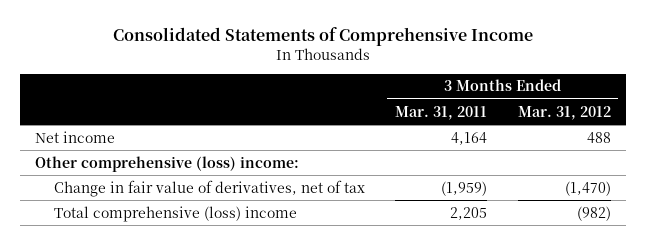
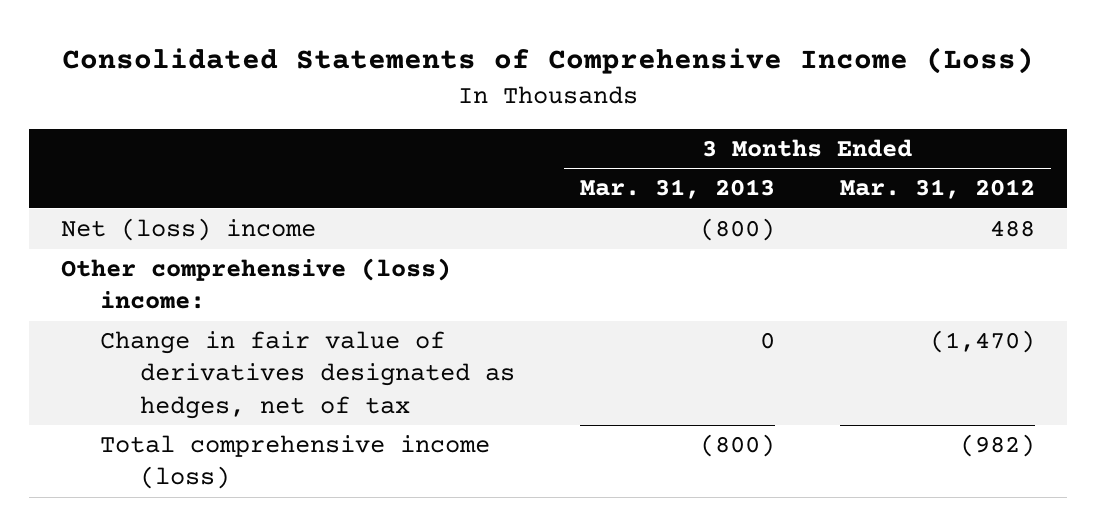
[112,27,533,47] Consolidated Statements of Comprehensive Income -> [61,47,1034,75] Consolidated Statements of Comprehensive Income (Loss)
[395,105,488,120] Mar. 31, 2011 -> none
none -> [579,179,775,200] Mar. 31, 2013
[34,130,115,143] Net income -> [61,218,317,242] Net (loss) income
[53,179,365,197] Change in fair value of derivatives, net of tax -> [100,331,515,419] Change in fair value of derivatives designated as hedges, net of tax
[53,205,297,222] Total comprehensive (loss) income -> [100,435,491,490] Total comprehensive income (loss)

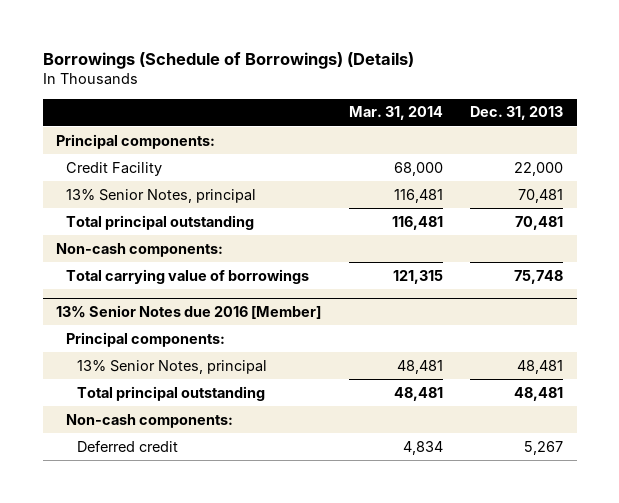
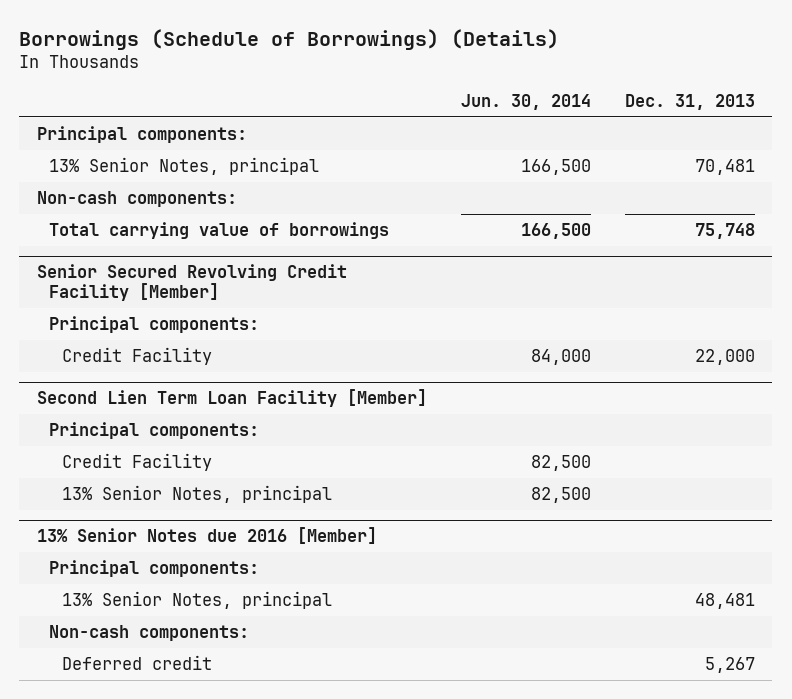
[348,106,443,121] Mar. 31, 2014 -> none
none -> [460,94,591,111] Jun. 30, 2014
[66,161,163,176] Credit Facility -> none
[66,214,255,230] Total principal outstanding -> none
none -> [36,264,347,302] Senior Secured Revolving Credit Facility [Member]
none -> [49,315,260,333] Principal components:
none -> [61,346,212,365] Credit Facility
none -> [36,389,427,408] Second Lien Term Loan Facility [Member]
none -> [49,421,260,439] Principal components:
none -> [61,452,212,471] Credit Facility
none -> [61,484,332,503] 13% Senior Notes, principal
[76,385,265,401] Total principal outstanding -> none

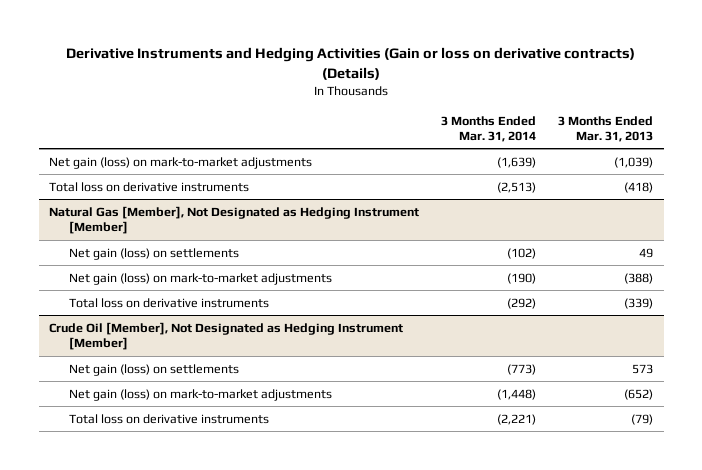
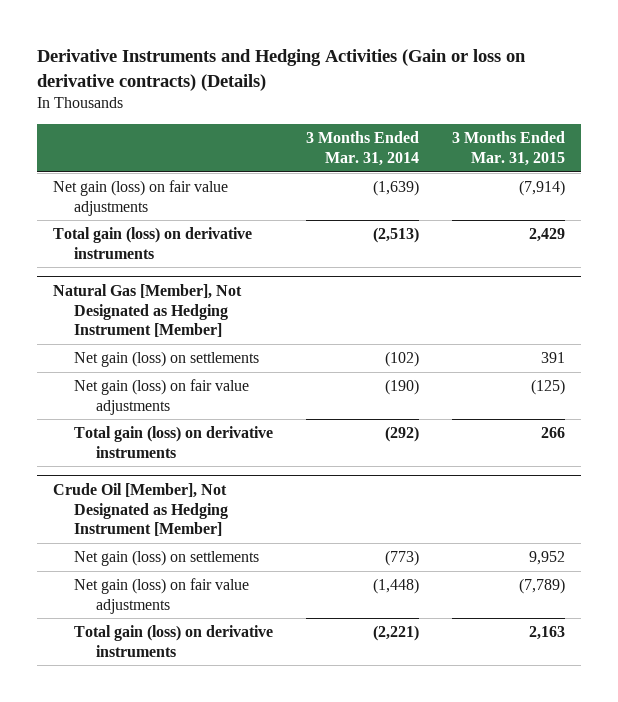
[557,115,653,142] 3 Months Ended Mar. 31, 2013 -> none
none -> [451,131,565,167] 3 Months Ended Mar. 31, 2015
[49,156,313,169] Net gain (loss) on mark-to-market adjustments -> [53,179,229,216] Net gain (loss) on fair value adjustments
[49,181,250,192] Total loss on derivative instruments -> [53,226,253,259] Total gain (loss) on derivative instruments
[69,272,333,285] Net gain (loss) on mark-to-market adjustments -> [74,378,250,415] Net gain (loss) on fair value adjustments
[69,297,270,308] Total loss on derivative instruments -> [74,425,274,458] Total gain (loss) on derivative instruments
[69,388,333,401] Net gain (loss) on mark-to-market adjustments -> [74,577,250,614] Net gain (loss) on fair value adjustments
[69,413,270,424] Total loss on derivative instruments -> [74,624,274,657] Total gain (loss) on derivative instruments

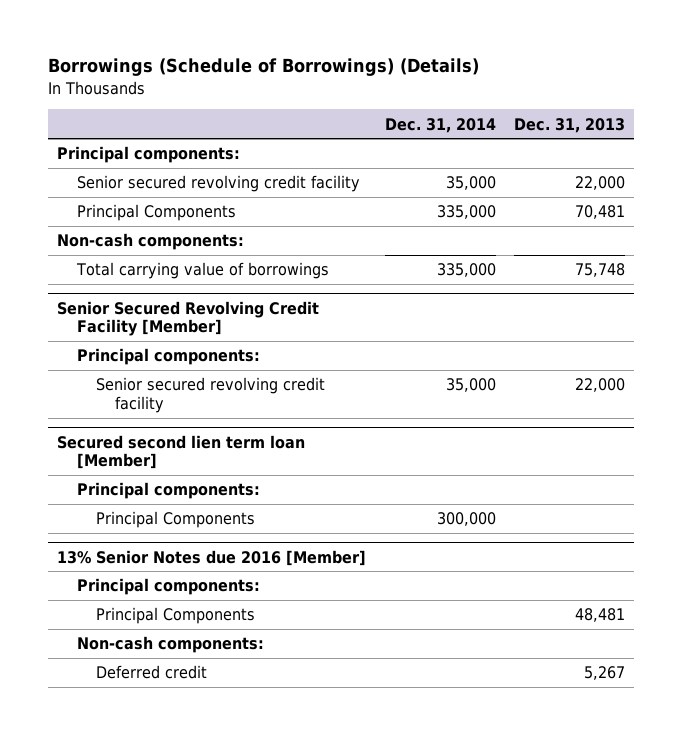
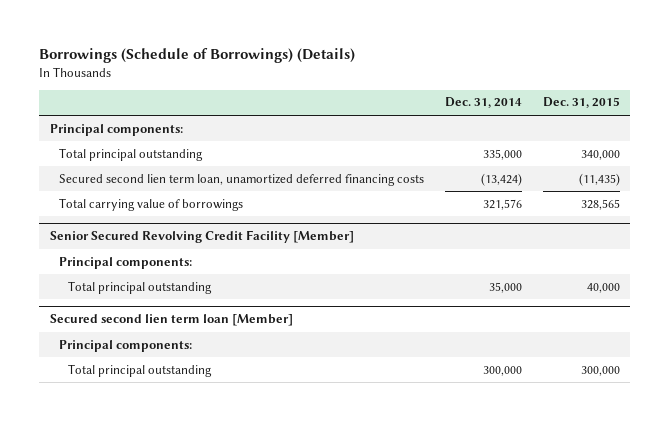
[513,117,625,133] Dec. 31, 2013 -> none
none -> [542,97,620,109] Dec. 31, 2015
[76,175,360,193] Senior secured revolving credit facility -> none
[57,233,245,251] Non-cash components: -> none
[76,204,236,222] Principal Components -> [58,147,203,161] Total principal outstanding
none -> [58,173,424,186] Secured second lien term loan, unamortized deferred financing costs
[436,263,496,278] 335,000 -> [482,198,522,210] 321,576
[95,377,325,413] Senior secured revolving credit facility -> none
none -> [67,280,212,294] Total principal outstanding
[57,549,367,566] 13% Senior Notes due 2016 [Member] -> none
[76,578,260,596] Principal components: -> none
[95,607,255,625] Principal Components -> none
[76,636,264,654] Non-cash components: -> none
[95,665,207,680] Deferred credit -> none
[95,511,255,529] Principal Components -> [67,363,212,377] Total principal outstanding

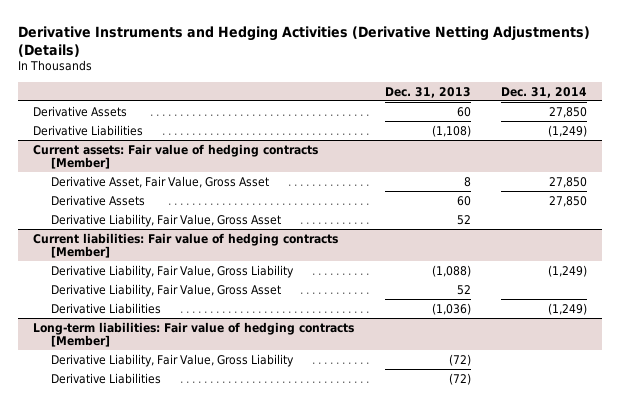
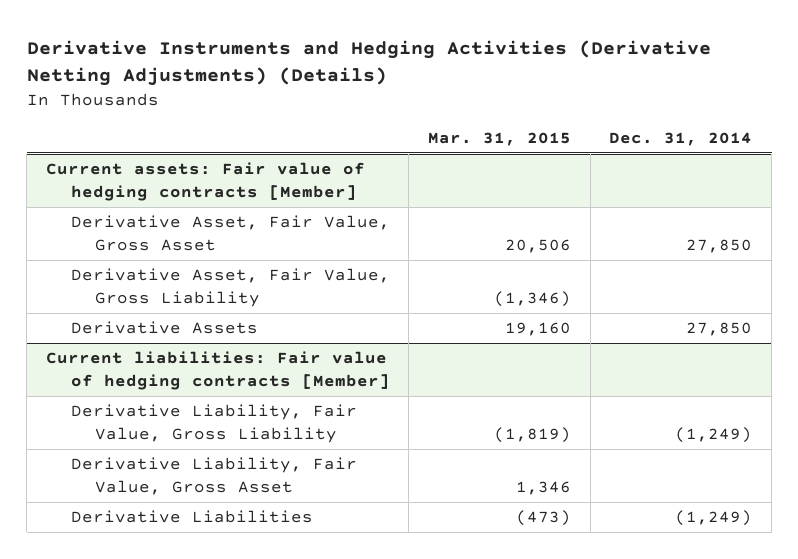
[384,86,471,98] Dec. 31, 2013 -> none
none -> [428,131,572,146] Mar. 31, 2015
[33,105,128,117] Derivative Assets -> none
[33,124,144,136] Derivative Liabilities -> none
none -> [70,268,390,307] Derivative Asset, Fair Value, Gross Liability
[50,213,281,227] Derivative Liability, Fair Value, Gross Asset -> none
[33,321,355,348] Long-term liabilities: Fair value of hedging contracts [Member] -> none
[50,353,294,367] Derivative Liability, Fair Value, Gross Liability -> none
[50,372,161,384] Derivative Liabilities -> none

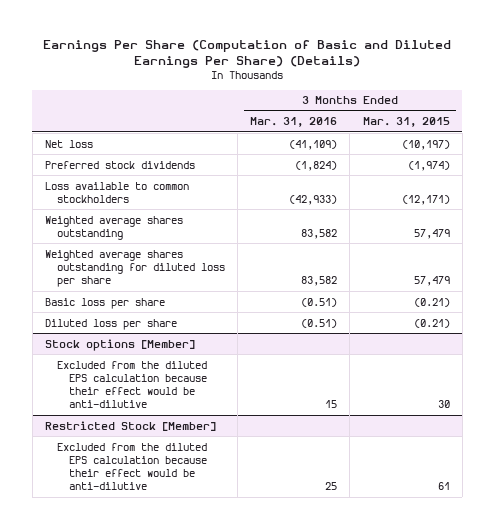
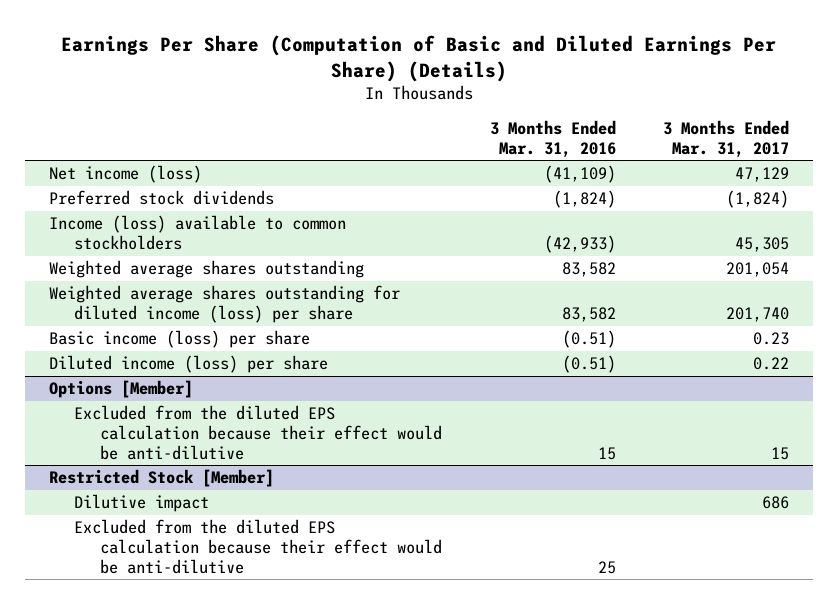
[362,117,450,128] Mar. 31, 2015 -> none
none -> [663,119,790,158] 3 Months Ended Mar. 31, 2017
[44,139,93,148] Net loss -> [48,165,202,184] Net income (loss)
[44,181,189,203] Loss available to common stockholders -> [48,215,346,251] Income (loss) available to common stockholders
[44,249,226,288] Weighted average shares outstanding for diluted loss per share -> [48,285,400,324] Weighted average shares outstanding for diluted income (loss) per share
[44,297,165,309] Basic loss per share -> [48,330,310,349] Basic income (loss) per share
[44,318,177,330] Diluted loss per share -> [48,355,328,374] Diluted income (loss) per share
[44,338,195,351] Stock options [Member] -> [48,380,193,399] Options [Member]
none -> [74,494,210,513] Dilutive impact

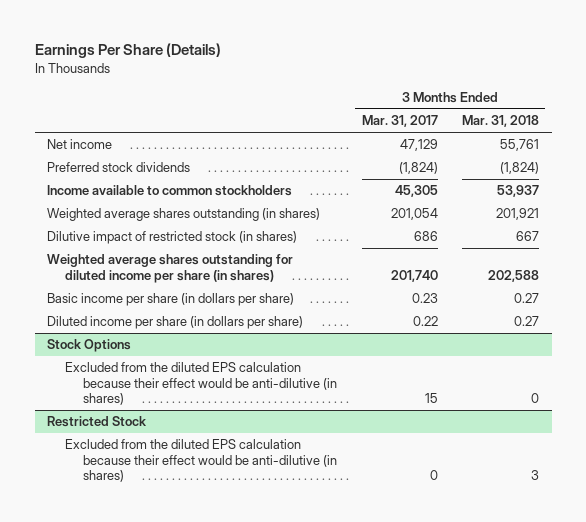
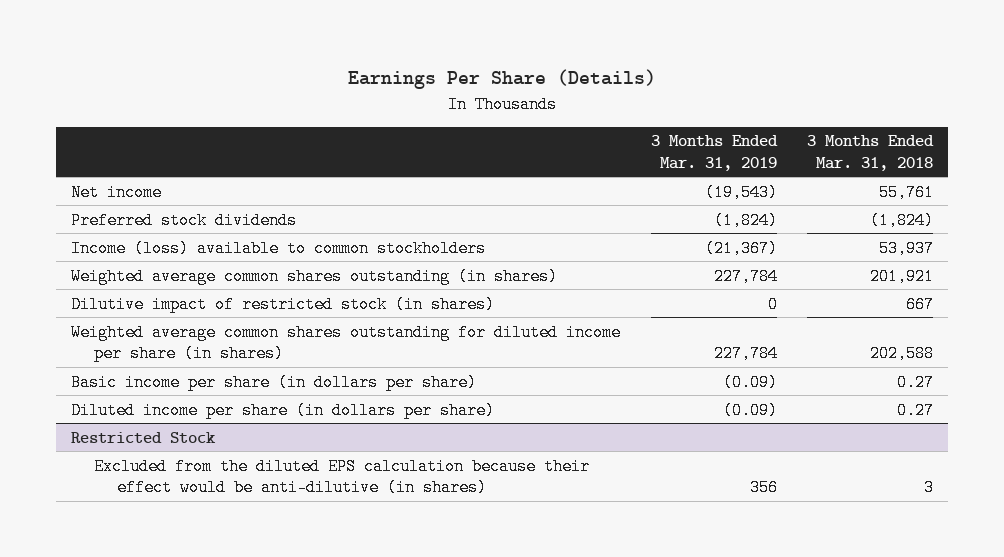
[361,115,438,128] Mar. 31, 2017 -> none
none -> [650,135,778,171] 3 Months Ended Mar. 31, 2019
[47,185,293,197] Income available to common stockholders -> [71,239,487,257] Income (loss) available to common stockholders
[47,208,321,222] Weighted average shares outstanding (in shares) -> [71,267,559,285] Weighted average common shares outstanding (in shares)
[47,254,294,283] Weighted average shares outstanding for diluted income per share (in shares) -> [71,323,622,363] Weighted average common shares outstanding for diluted income per share (in shares)
[47,339,132,353] Stock Options -> none
[65,362,337,406] Excluded from the diluted EPS calculation because their effect would be anti-dilutive (in shares) -> none

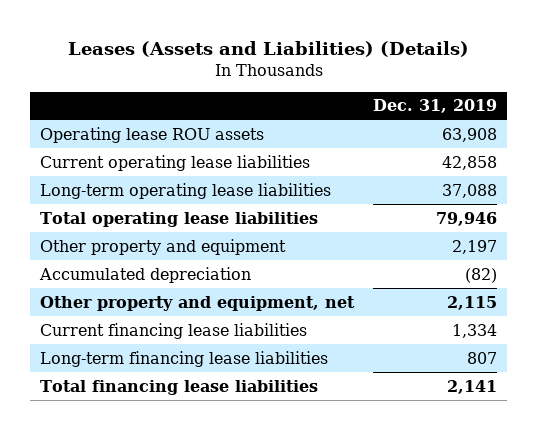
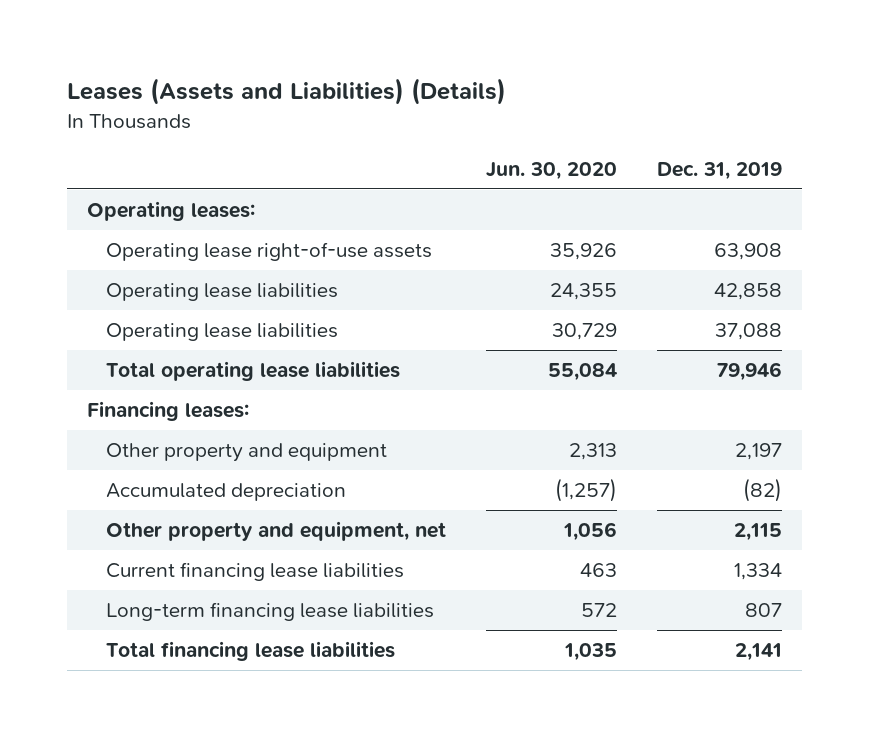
none -> [486,161,618,180] Jun. 30, 2020
none -> [87,201,256,222] Operating leases:
[40,126,265,143] Operating lease ROU assets -> [106,242,433,262] Operating lease right-of-use assets
[40,154,311,171] Current operating lease liabilities -> [106,283,339,302] Operating lease liabilities
[40,182,332,199] Long-term operating lease liabilities -> [106,323,339,342] Operating lease liabilities
none -> [87,401,250,422] Financing leases:

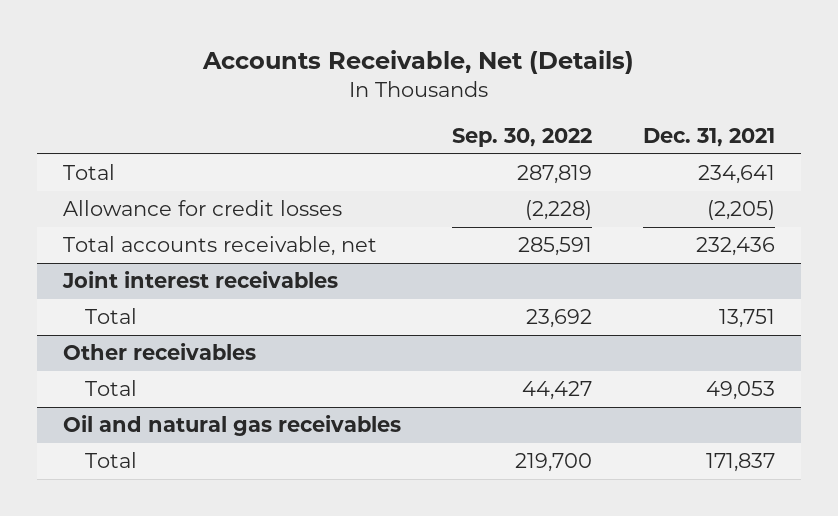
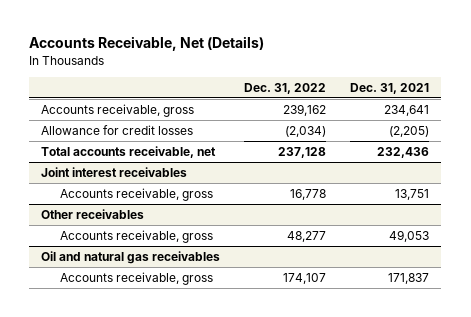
[452,128,593,148] Sep. 30, 2022 -> none
none -> [244,82,327,94] Dec. 31, 2022
[62,164,115,181] Total -> [41,103,195,117] Accounts receivable, gross
[84,308,137,325] Total -> [60,187,214,201] Accounts receivable, gross
[84,380,137,397] Total -> [60,229,214,243] Accounts receivable, gross
[84,452,137,469] Total -> [60,271,214,285] Accounts receivable, gross

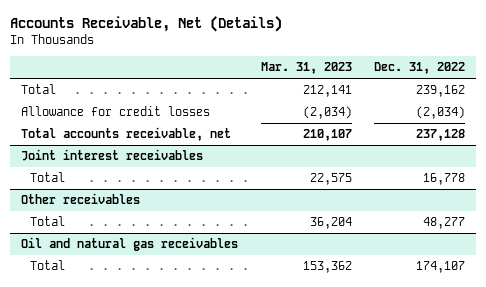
[350,82,430,94] Dec. 31, 2021 -> none
none -> [260,62,352,75] Mar. 31, 2023
[41,103,195,117] Accounts receivable, gross -> [21,84,57,95] Total
[60,187,214,201] Accounts receivable, gross -> [30,172,66,183] Total
[60,229,214,243] Accounts receivable, gross -> [30,216,66,227] Total
[60,271,214,285] Accounts receivable, gross -> [30,260,66,271] Total

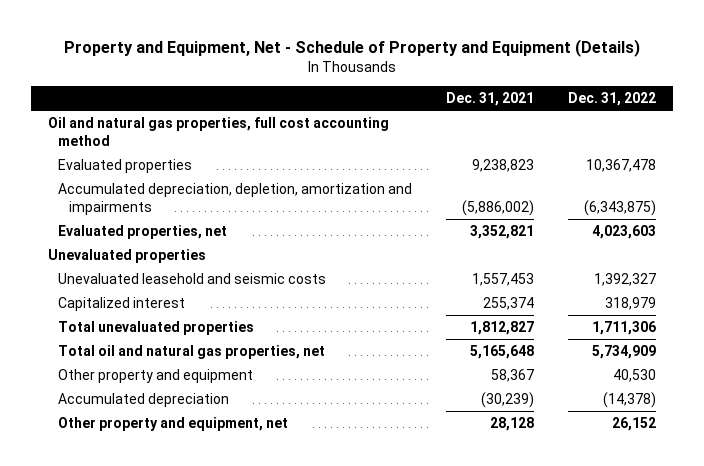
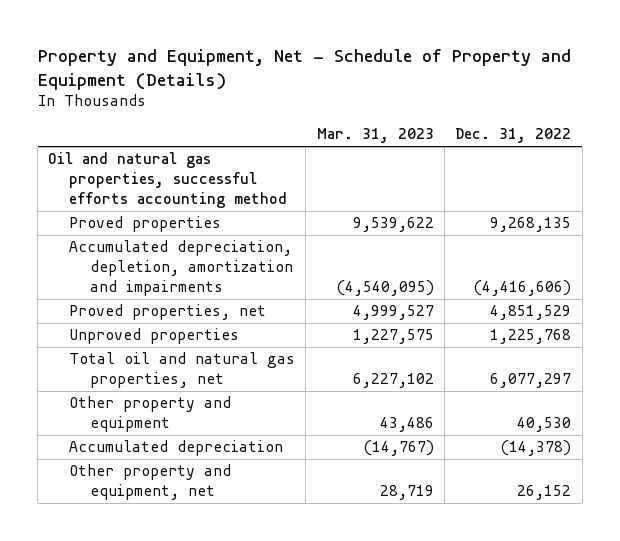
[446,92,535,107] Dec. 31, 2021 -> none
none -> [316,128,434,144] Mar. 31, 2023
[47,249,206,264] Unevaluated properties -> none
[58,273,327,285] Unevaluated leasehold and seismic costs -> none
[58,297,186,312] Capitalized interest -> none
[58,321,255,336] Total unevaluated properties -> none
[47,117,389,146] Oil and natural gas properties, full cost accounting method -> [48,152,287,209] Oil and natural gas properties, successful efforts accounting method
[58,159,193,174] Evaluated properties -> [68,216,221,233] Proved properties
[585,159,656,173] 10,367,478 -> [490,217,572,233] 9,268,135
[583,199,656,216] (6,343,875) -> [473,280,572,297] (4,416,606)
[58,225,228,240] Evaluated properties, net -> [68,304,266,321] Proved properties, net
[591,225,656,240] 4,023,603 -> [490,305,572,321] 4,851,529
none -> [68,328,239,345] Unproved properties
[591,345,656,360] 5,734,909 -> [490,373,572,389] 6,077,297

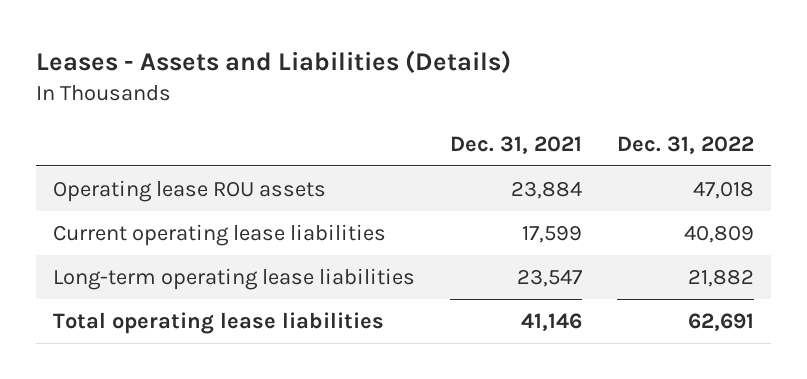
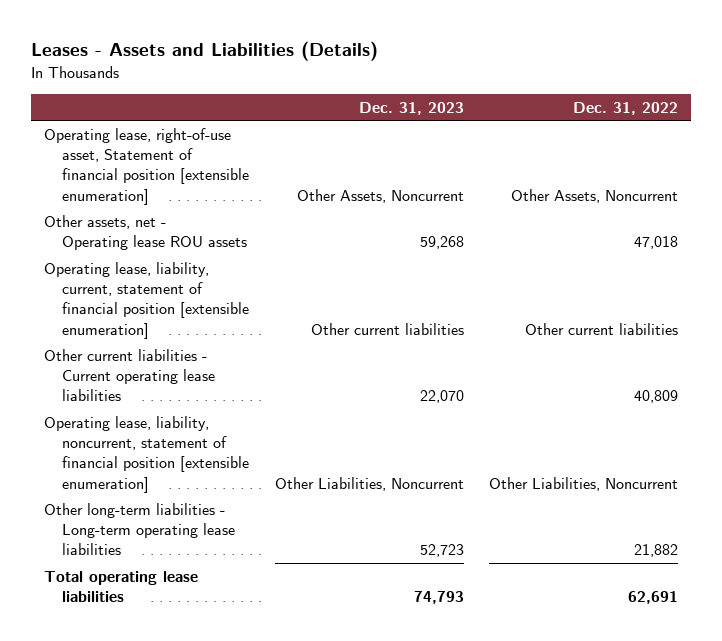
[450,135,583,154] Dec. 31, 2021 -> none
none -> [358,101,464,115] Dec. 31, 2023
none -> [43,127,250,205] Operating lease, right-of-use asset, Statement of financial position [extensible enumeration]
[53,180,327,203] Operating lease ROU assets -> [43,214,248,251] Other assets, net - Operating lease ROU assets
none -> [43,261,250,339] Operating lease, liability, current, statement of financial position [extensible enumeration]
[53,224,387,247] Current operating lease liabilities -> [43,348,216,402] Other current liabilities - Current operating lease liabilities
none -> [43,415,250,493] Operating lease, liability, noncurrent, statement of financial position [extensible enumeration]
[53,268,416,291] Long-term operating lease liabilities -> [43,502,236,556] Other long-term liabilities - Long-term operating lease liabilities

